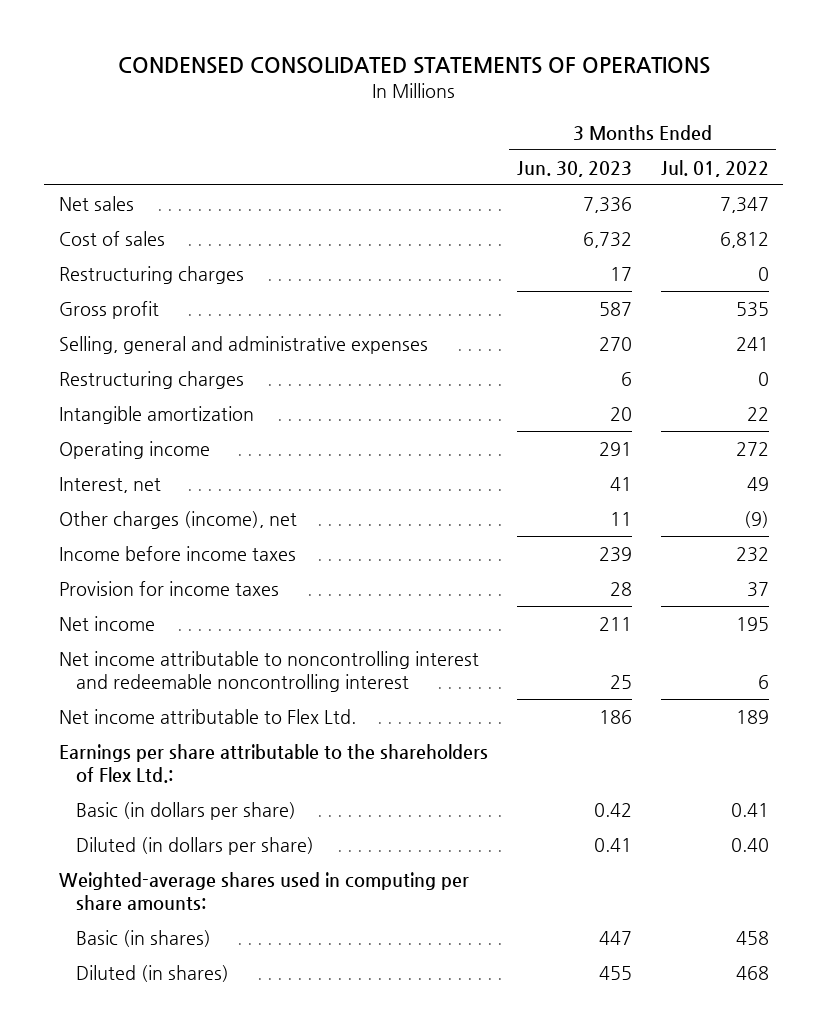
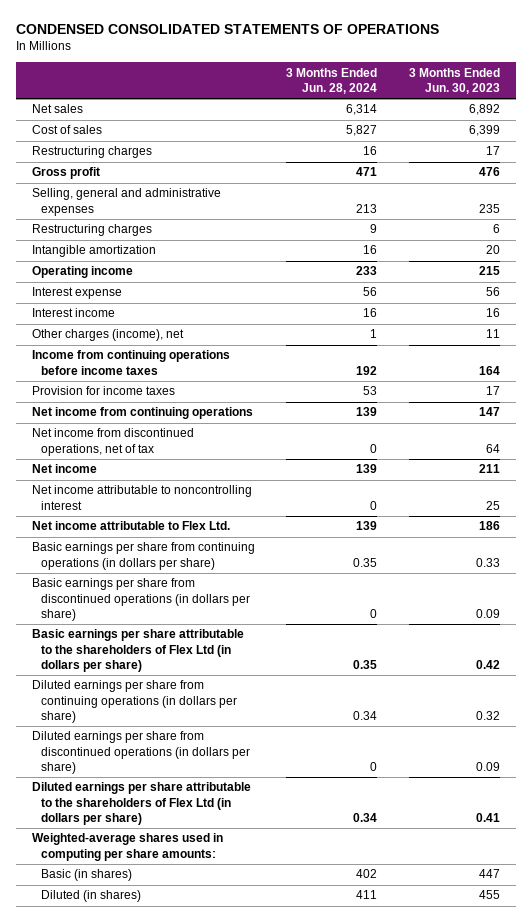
[660,159,769,177] Jul. 01, 2022 -> none
none -> [286,67,378,95] 3 Months Ended Jun. 28, 2024
[582,196,632,213] 7,336 -> [469,104,501,116] 6,892
[582,231,632,248] 6,732 -> [469,125,501,137] 6,399
[598,301,632,316] 587 -> [479,167,501,177] 476
[598,336,632,351] 270 -> [479,203,501,213] 235
[58,476,161,493] Interest, net -> none
[598,441,632,456] 291 -> [479,266,501,276] 215
none -> [31,287,122,300] Interest expense
none -> [31,308,115,318] Interest income
[58,545,296,561] Income before income taxes -> [31,350,230,375] Income from continuing operations before income taxes
[598,546,632,562] 239 -> [479,365,501,375] 164
[609,581,632,596] 28 -> [486,386,501,396] 17
none -> [31,407,253,420] Net income from continuing operations
none -> [31,428,194,456] Net income from discontinued operations, net of tax
[58,650,479,692] Net income attributable to noncontrolling interest and redeemable noncontrolling interest -> [31,485,252,510] Net income attributable to noncontrolling interest
[58,743,488,783] Earnings per share attributable to the shareholders of Flex Ltd.: -> none
none -> [31,542,255,570] Basic earnings per share from continuing operations (in dollars per share)
none -> [31,578,251,622] Basic earnings per share from discontinued operations (in dollars per share)
[76,801,297,820] Basic (in dollars per share) -> [31,629,244,673] Basic earnings per share attributable to the shareholders of Flex Ltd (in dollars per share)
none -> [31,680,238,724] Diluted earnings per share from continuing operations (in dollars per share)
none -> [31,731,251,775] Diluted earnings per share from discontinued operations (in dollars per share)
[76,836,315,855] Diluted (in dollars per share) -> [31,782,251,826] Diluted earnings per share attributable to the shareholders of Flex Ltd (in dollars per share)

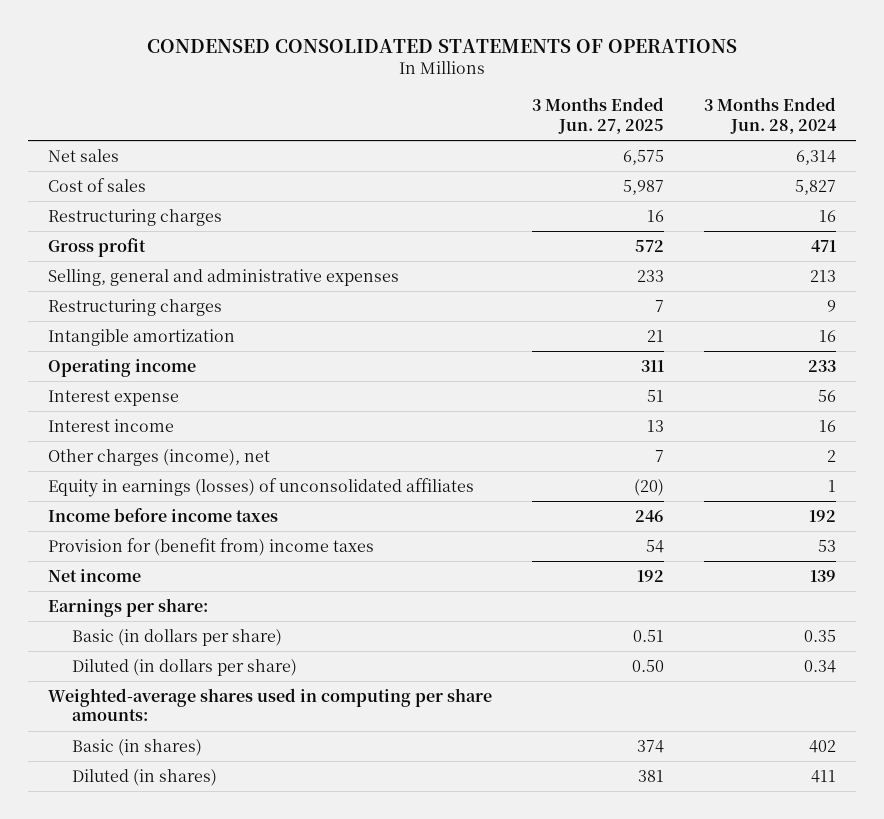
[409,67,501,95] 3 Months Ended Jun. 30, 2023 -> none
none -> [532,97,665,134] 3 Months Ended Jun. 27, 2025
[31,407,253,420] Net income from continuing operations -> none
[31,428,194,456] Net income from discontinued operations, net of tax -> none
[370,329,378,339] 1 -> [827,449,837,462] 2
none -> [47,477,474,497] Equity in earnings (losses) of unconsolidated affiliates
[31,350,230,375] Income from continuing operations before income taxes -> [47,507,278,522] Income before income taxes
[31,386,175,396] Provision for income taxes -> [47,537,374,556] Provision for (benefit from) income taxes
[31,485,252,510] Net income attributable to noncontrolling interest -> none
[31,521,230,531] Net income attributable to Flex Ltd. -> none
[31,542,255,570] Basic earnings per share from continuing operations (in dollars per share) -> none
[31,578,251,622] Basic earnings per share from discontinued operations (in dollars per share) -> none
[31,680,238,724] Diluted earnings per share from continuing operations (in dollars per share) -> none
[31,731,251,775] Diluted earnings per share from discontinued operations (in dollars per share) -> none
none -> [47,597,208,617] Earnings per share:
[31,629,244,673] Basic earnings per share attributable to the shareholders of Flex Ltd (in dollars per share) -> [71,628,282,646] Basic (in dollars per share)
[31,782,251,826] Diluted earnings per share attributable to the shareholders of Flex Ltd (in dollars per share) -> [71,658,297,676] Diluted (in dollars per share)

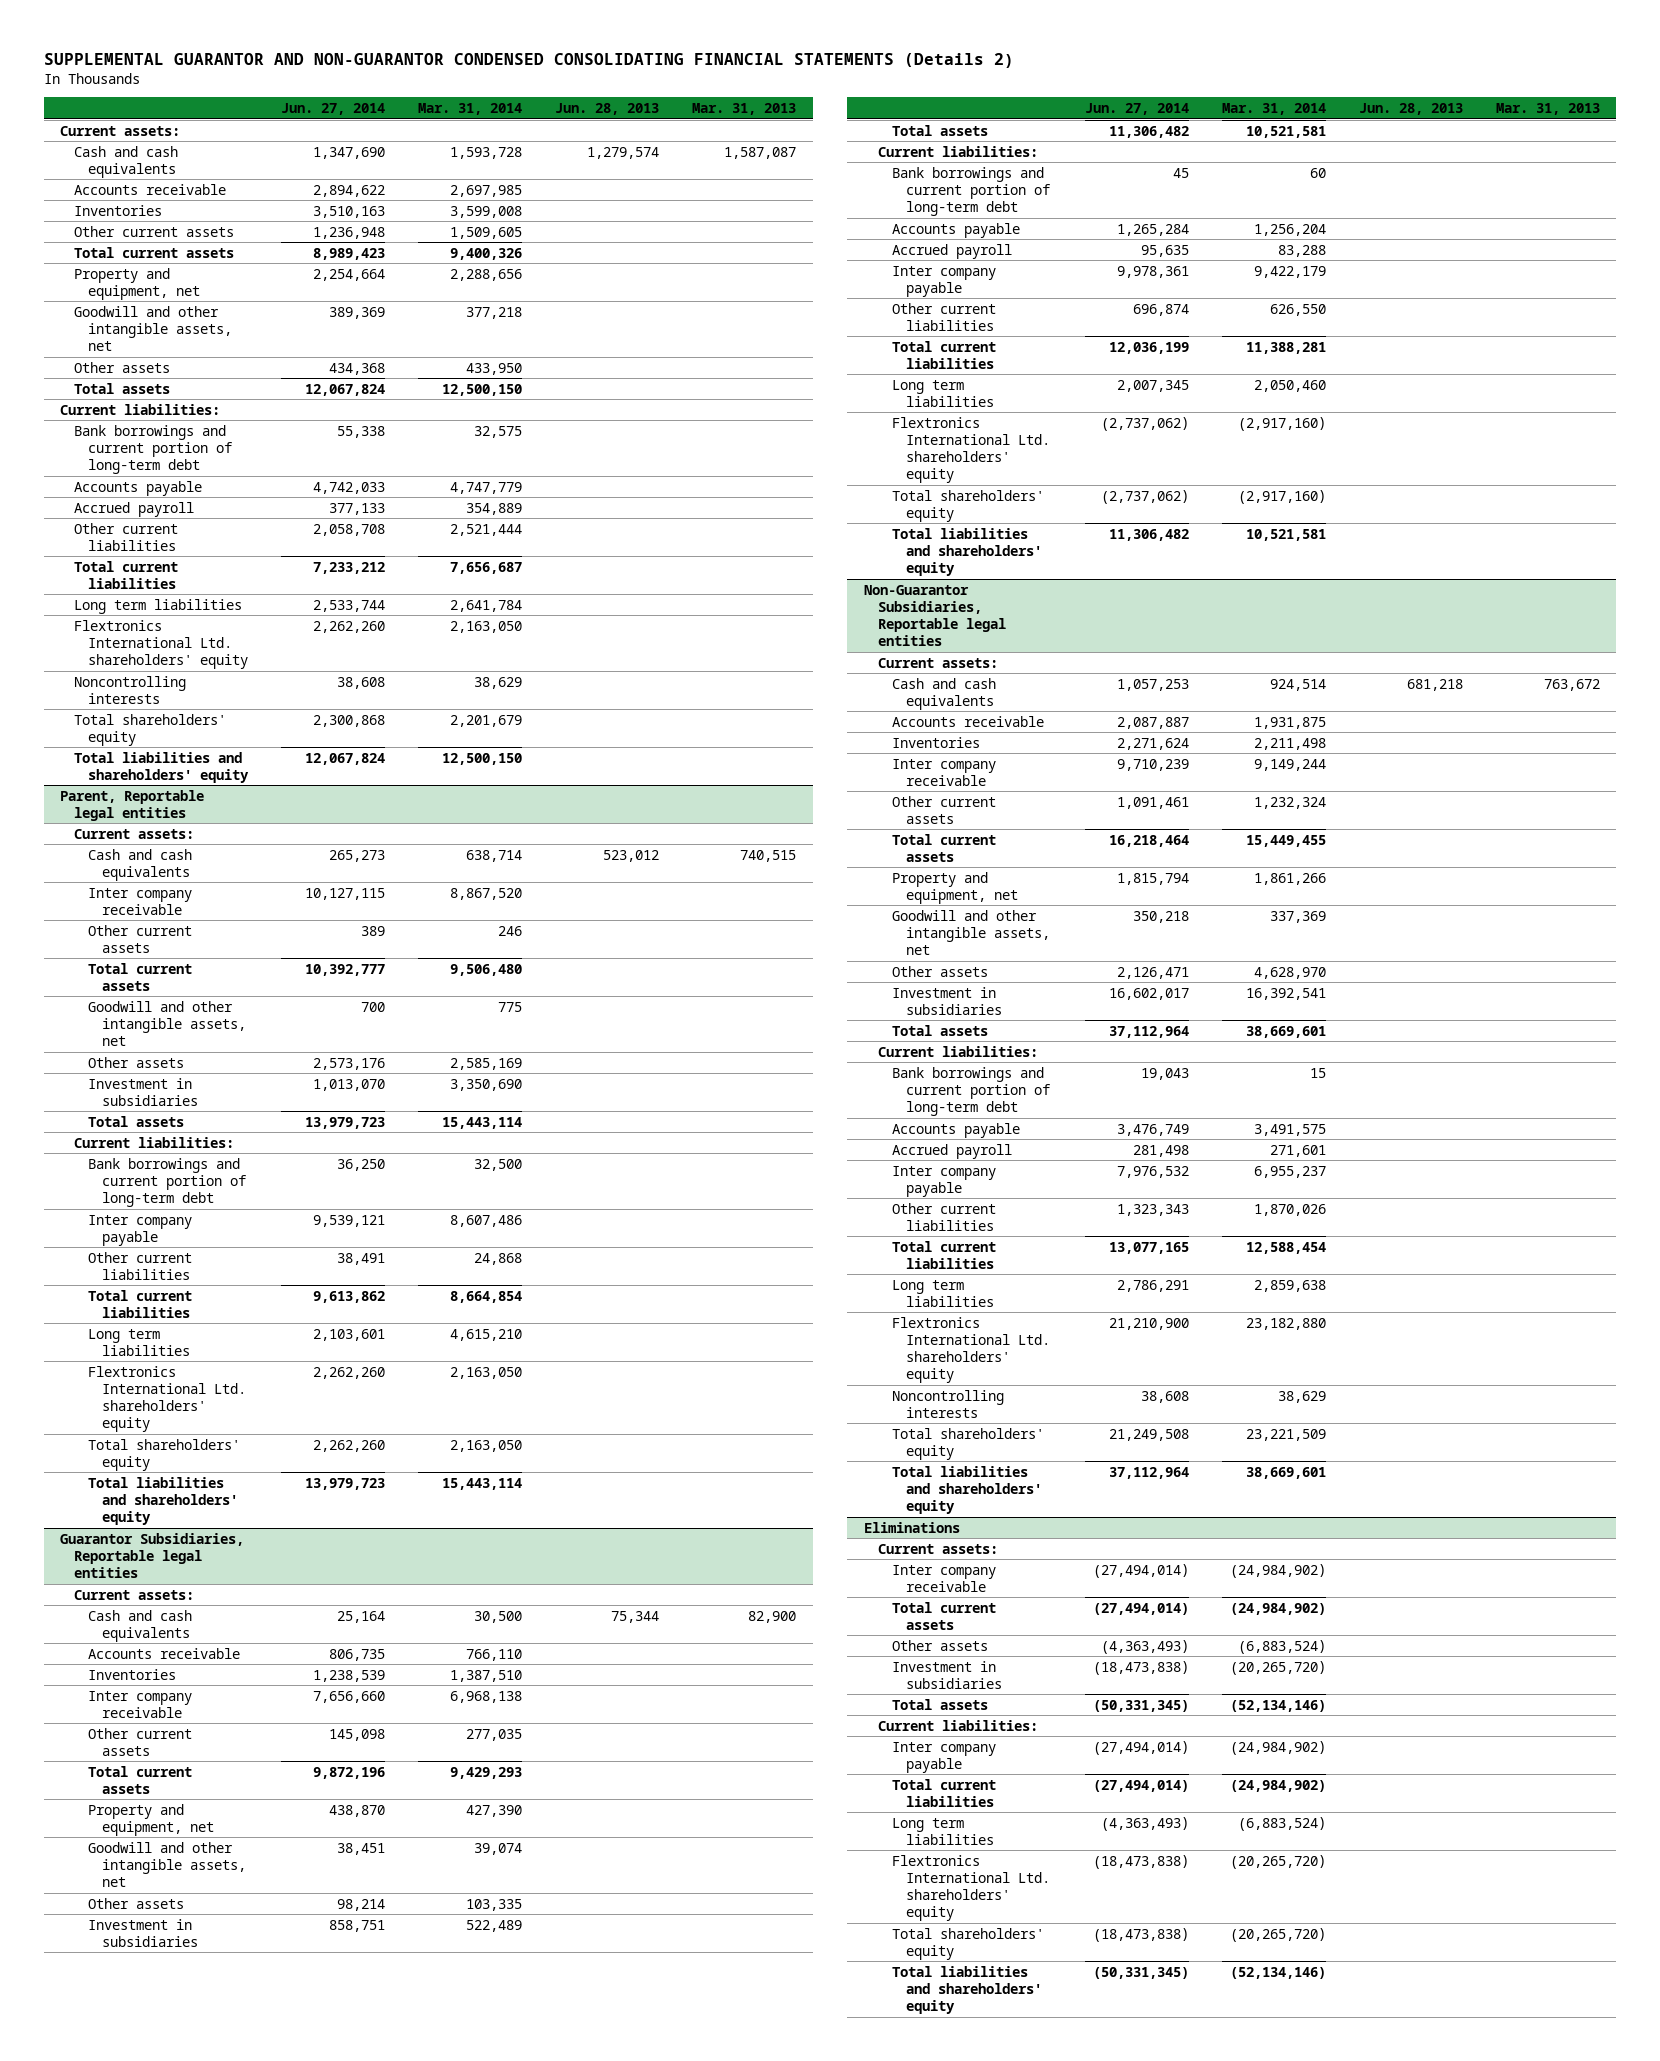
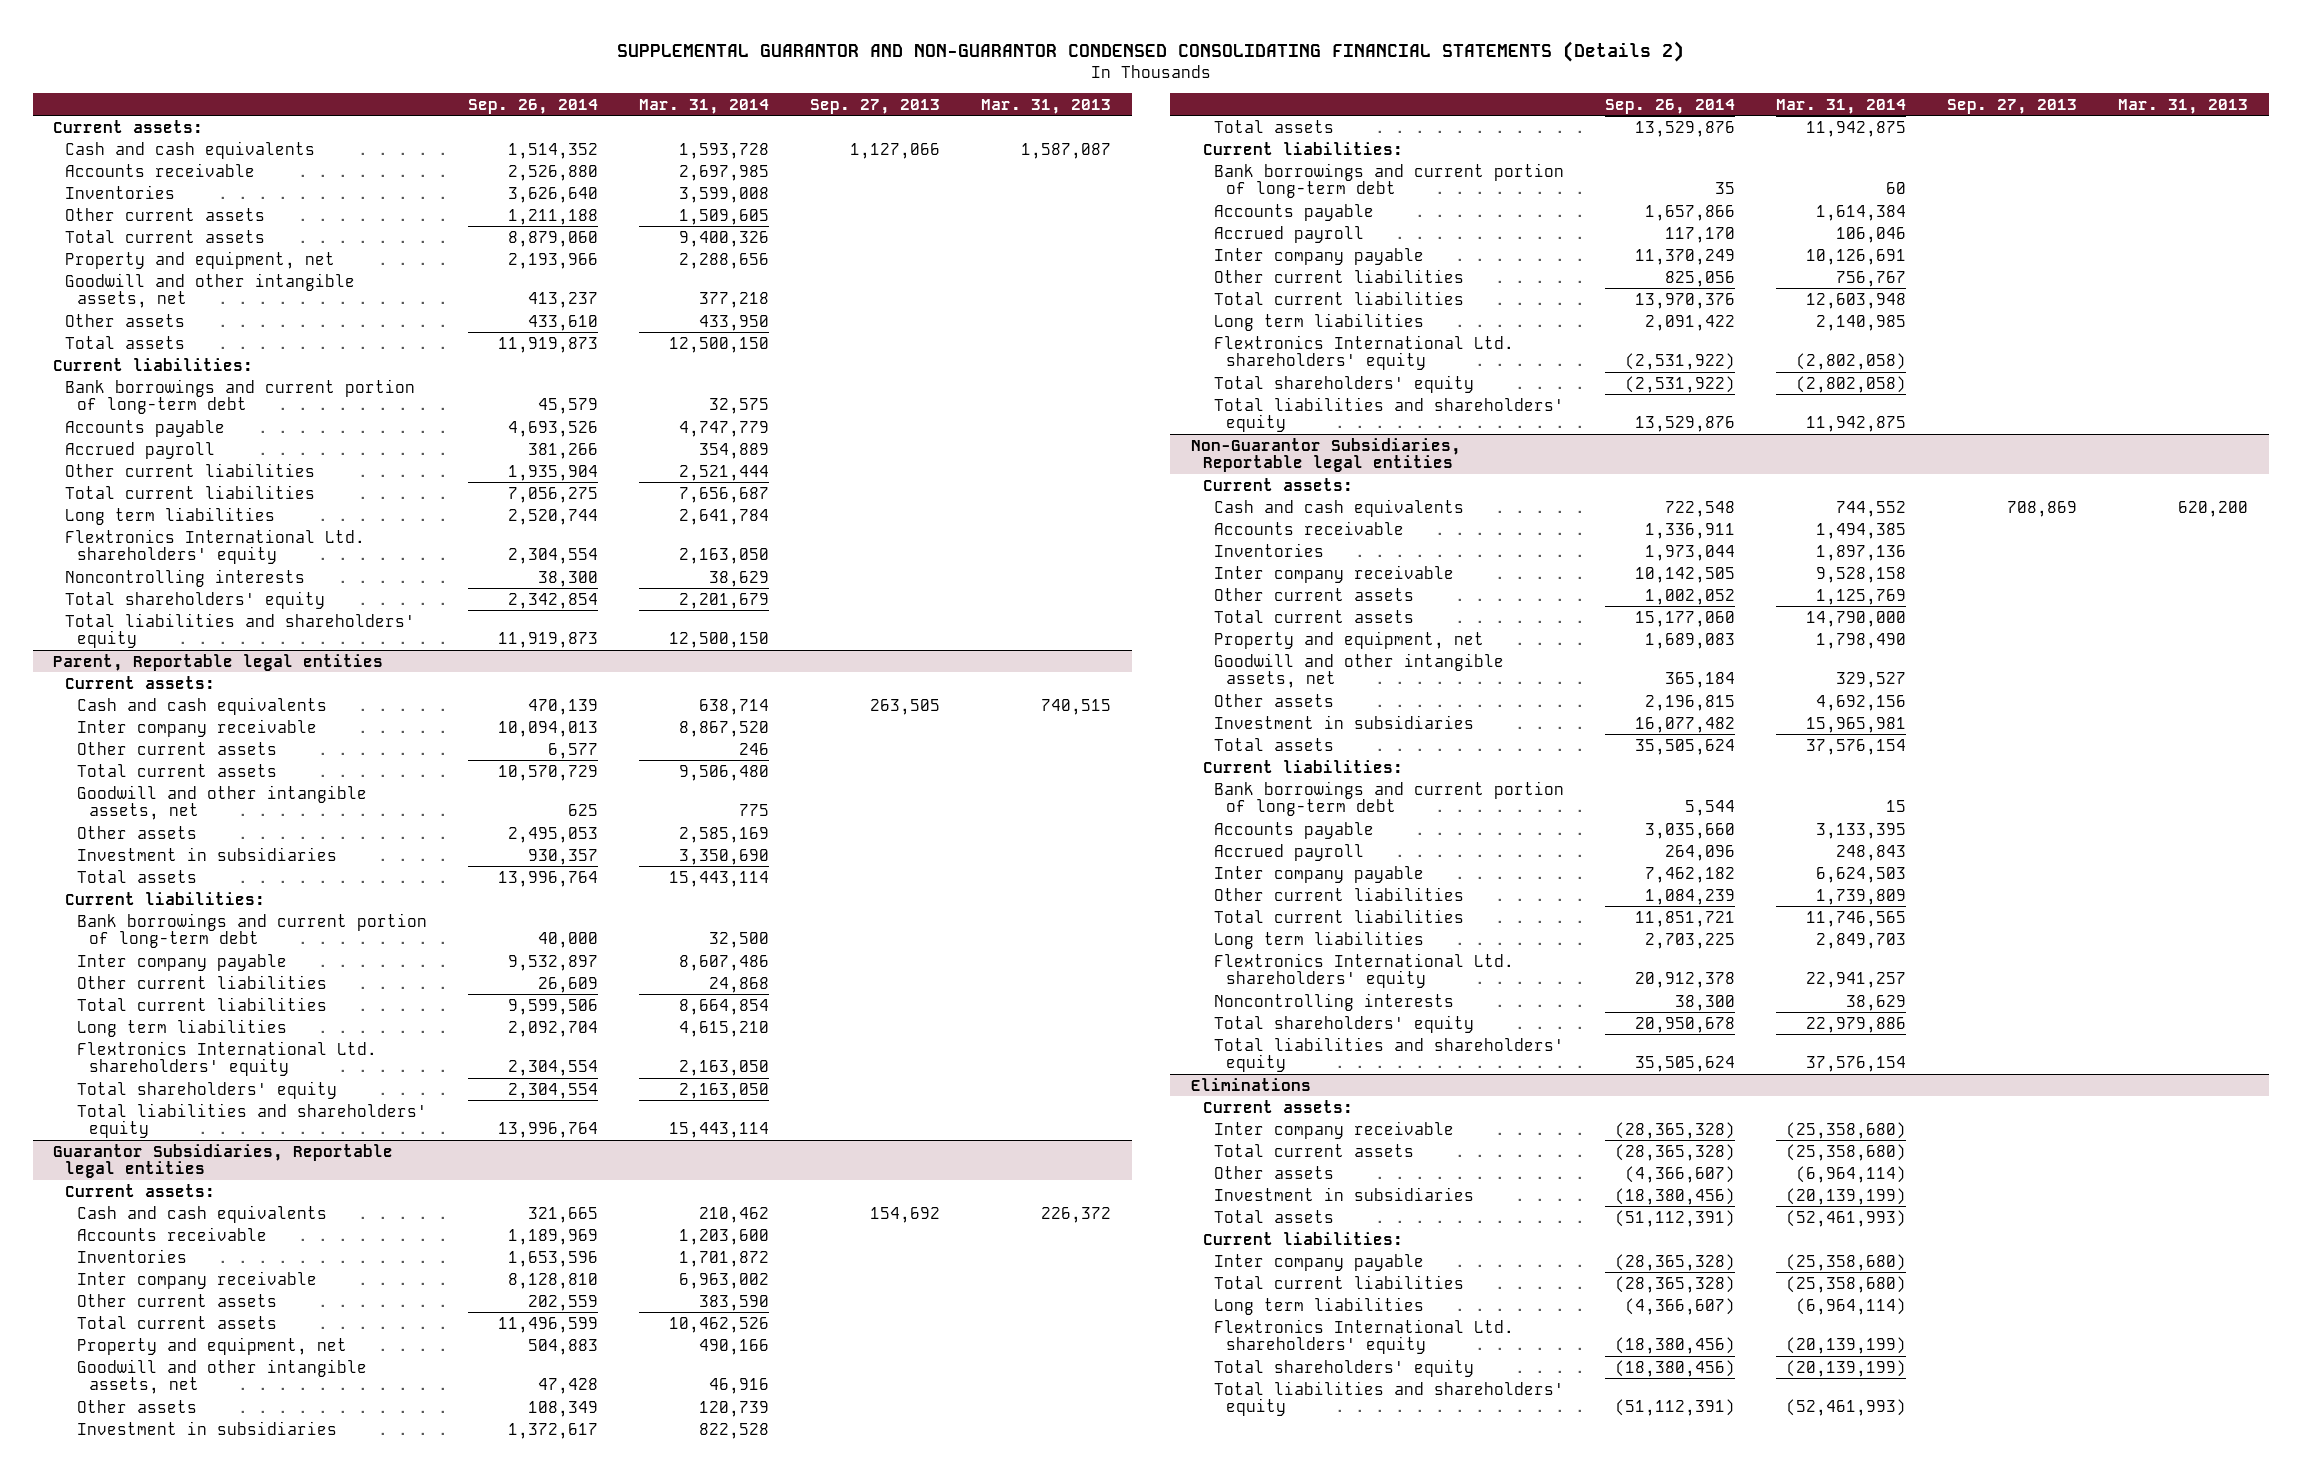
[281,102,386,115] Jun. 27, 2014 -> none
[555,102,660,115] Jun. 28, 2013 -> none
none -> [468,98,599,114] Sep. 26, 2014
none -> [810,98,941,114] Sep. 27, 2013
[474,1610,523,1623] 30,500 -> [699,1206,770,1223] 210,462
[748,1610,797,1623] 82,900 -> [1041,1206,1112,1223] 226,372
[466,1648,523,1661] 766,110 -> [679,1228,770,1245] 1,203,600
[450,1669,523,1682] 1,387,510 -> [679,1250,770,1267] 1,701,872
[450,1690,523,1703] 6,968,138 -> [679,1272,770,1289] 6,963,002
[466,1728,523,1741] 277,035 -> [699,1294,770,1311] 383,590
[450,1766,523,1779] 9,429,293 -> [669,1316,770,1333] 10,462,526
[466,1804,523,1817] 427,390 -> [699,1338,770,1355] 490,166
[474,1842,523,1855] 39,074 -> [709,1378,770,1395] 46,916
[466,1898,523,1911] 103,335 -> [699,1400,770,1417] 120,739
[466,1919,523,1932] 522,489 -> [699,1422,770,1439] 822,528
[1245,125,1326,138] 10,521,581 -> [1806,120,1907,137] 11,942,875
[1253,223,1326,236] 1,256,204 -> [1816,204,1907,221] 1,614,384
[1277,244,1326,257] 83,288 -> [1836,226,1907,243] 106,046
[1253,265,1326,278] 9,422,179 -> [1806,248,1907,265] 10,126,691
[1269,303,1326,316] 626,550 -> [1836,270,1907,287] 756,767
[1245,341,1326,354] 11,388,281 -> [1806,292,1907,309] 12,603,948
[1253,379,1326,392] 2,050,460 -> [1816,314,1907,331] 2,140,985
[1237,416,1326,431] (2,917,160) -> [1796,353,1907,371] (2,802,058)
[1237,489,1326,504] (2,917,160) -> [1796,375,1907,393] (2,802,058)
[1245,528,1326,541] 10,521,581 -> [1806,416,1907,433] 11,942,875
[1269,678,1326,691] 924,514 -> [1836,500,1907,517] 744,552
[1543,678,1600,691] 763,672 -> [2178,500,2249,517] 620,200
[1253,716,1326,729] 1,931,875 -> [1816,522,1907,539] 1,494,385
[1253,737,1326,750] 2,211,498 -> [1816,544,1907,561] 1,897,136
[1253,758,1326,771] 9,149,244 -> [1816,566,1907,583] 9,528,158
[1253,796,1326,809] 1,232,324 -> [1816,588,1907,605] 1,125,769
[1245,834,1326,847] 15,449,455 -> [1806,610,1907,627] 14,790,000
[1253,872,1326,885] 1,861,266 -> [1816,632,1907,649] 1,798,490
[1269,910,1326,923] 337,369 -> [1836,672,1907,689] 329,527
[1253,966,1326,979] 4,628,970 -> [1816,694,1907,711] 4,692,156
[1245,987,1326,1000] 16,392,541 -> [1806,716,1907,733] 15,965,981
[1245,1025,1326,1038] 38,669,601 -> [1806,738,1907,755] 37,576,154
[1253,1123,1326,1136] 3,491,575 -> [1816,822,1907,839] 3,133,395
[1269,1144,1326,1157] 271,601 -> [1836,844,1907,861] 248,843
[1253,1165,1326,1178] 6,955,237 -> [1816,866,1907,883] 6,624,503
[1253,1203,1326,1216] 1,870,026 -> [1816,888,1907,905] 1,739,809
[1245,1241,1326,1254] 12,588,454 -> [1806,910,1907,927] 11,746,565
[1253,1279,1326,1292] 2,859,638 -> [1816,932,1907,949] 2,849,703
[1245,1317,1326,1330] 23,182,880 -> [1806,972,1907,989] 22,941,257
[1245,1428,1326,1441] 23,221,509 -> [1806,1016,1907,1033] 22,979,886
[1245,1466,1326,1479] 38,669,601 -> [1806,1056,1907,1073] 37,576,154
[1229,1563,1326,1578] (24,984,902) -> [1786,1121,1907,1139] (25,358,680)
[1229,1602,1326,1615] (24,984,902) -> [1786,1143,1907,1161] (25,358,680)
[1237,1639,1326,1654] (6,883,524) -> [1796,1165,1907,1183] (6,964,114)
[1229,1660,1326,1675] (20,265,720) -> [1786,1187,1907,1205] (20,139,199)
[1229,1699,1326,1712] (52,134,146) -> [1786,1209,1907,1227] (52,461,993)
[1229,1740,1326,1755] (24,984,902) -> [1786,1253,1907,1271] (25,358,680)
[1229,1779,1326,1792] (24,984,902) -> [1786,1275,1907,1293] (25,358,680)
[1237,1816,1326,1831] (6,883,524) -> [1796,1297,1907,1315] (6,964,114)
[1229,1854,1326,1869] (20,265,720) -> [1786,1337,1907,1355] (20,139,199)
[1229,1927,1326,1942] (20,265,720) -> [1786,1359,1907,1377] (20,139,199)
[1229,1966,1326,1979] (52,134,146) -> [1786,1399,1907,1417] (52,461,993)

